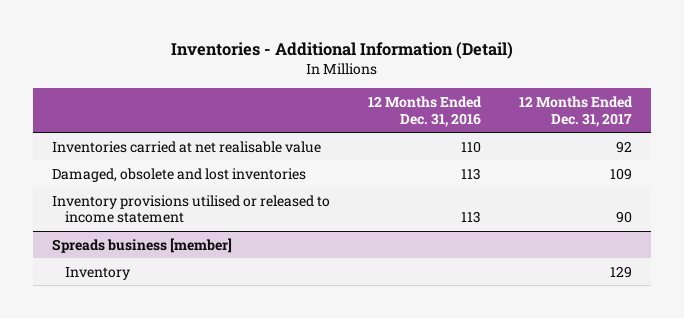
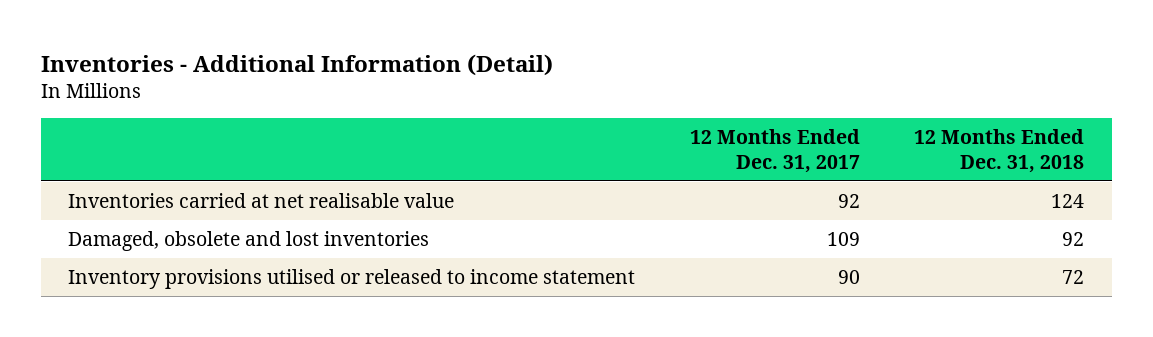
[368,96,483,127] 12 Months Ended Dec. 31, 2016 -> none
none -> [914,128,1085,173] 12 Months Ended Dec. 31, 2018
[51,237,232,253] Spreads business [member] -> none
[64,266,130,280] Inventory -> none

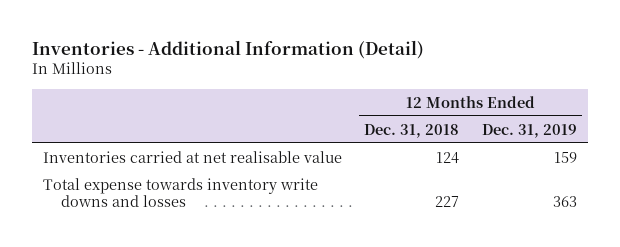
[689,128,860,173] 12 Months Ended Dec. 31, 2017 -> none
none -> [481,123,577,138] Dec. 31, 2019
[68,231,430,252] Damaged, obsolete and lost inventories -> none
[68,269,636,290] Inventory provisions utilised or released to income statement -> none
none -> [42,177,318,208] Total expense towards inventory write downs and losses

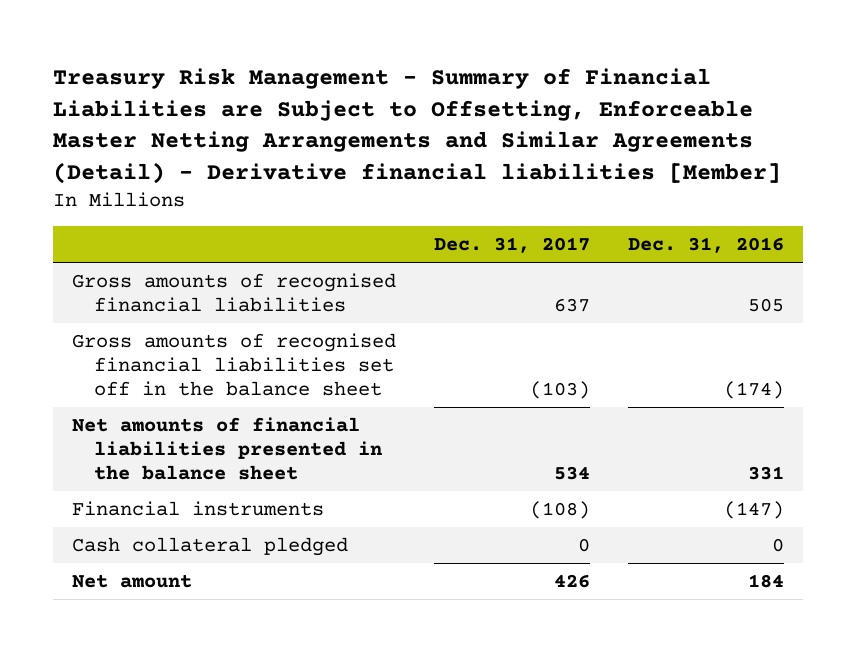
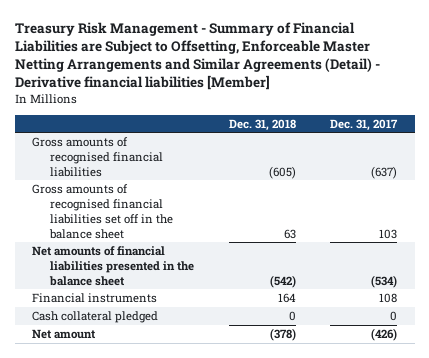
[628,237,785,254] Dec. 31, 2016 -> none
none -> [228,118,296,131] Dec. 31, 2018
[554,298,591,313] 637 -> [371,165,398,179] (637)
[530,381,591,400] (103) -> [379,228,398,239] 103
[554,466,591,481] 534 -> [371,274,398,288] (534)
[530,500,591,519] (108) -> [379,293,398,304] 108
[554,573,591,588] 426 -> [371,328,398,342] (426)

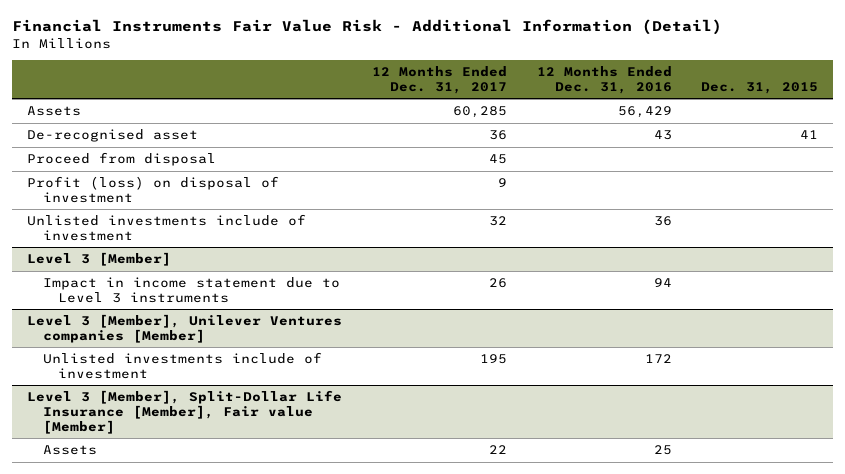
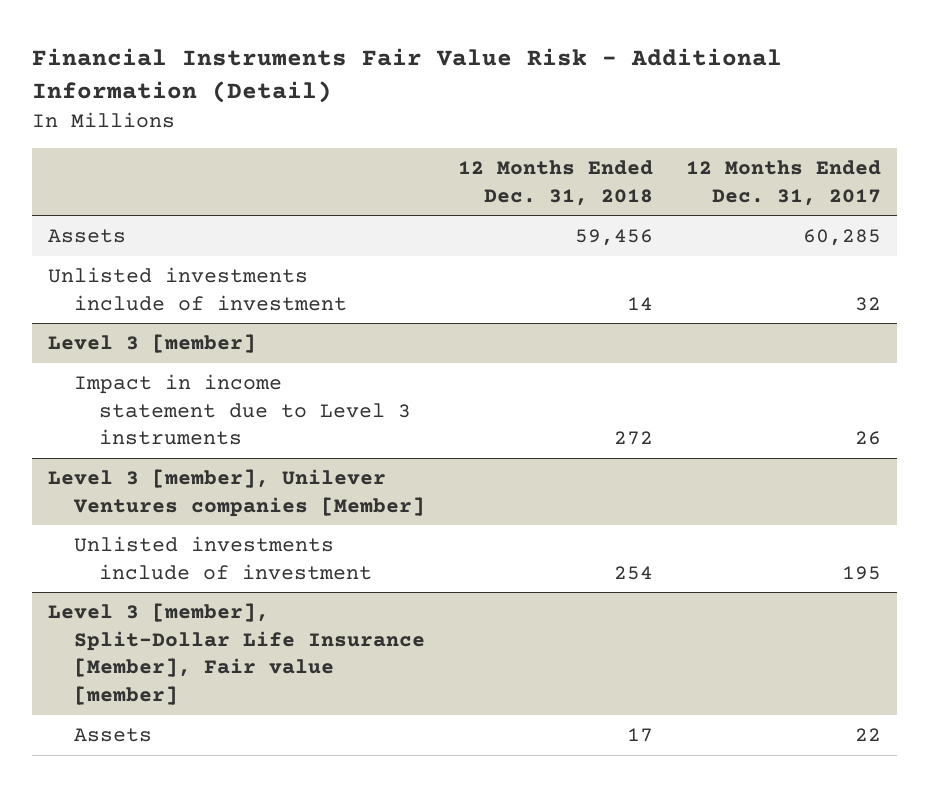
[536,66,672,95] 12 Months Ended Dec. 31, 2016 -> none
[701,82,819,95] Dec. 31, 2015 -> none
none -> [457,160,653,206] 12 Months Ended Dec. 31, 2018
[26,129,198,143] De-recognised asset -> none
[26,152,216,167] Proceed from disposal -> none
[26,176,279,203] Profit (loss) on disposal of investment -> none
[26,252,171,267] Level 3 [Member] -> [48,333,257,353] Level 3 [member]
[26,314,342,343] Level 3 [Member], Unilever Ventures companies [Member] -> [48,468,425,517] Level 3 [member], Unilever Ventures companies [Member]
[26,390,342,434] Level 3 [Member], Split-Dollar Life Insurance [Member], Fair value [Member] -> [48,602,425,706] Level 3 [member], Split-Dollar Life Insurance [Member], Fair value [member]

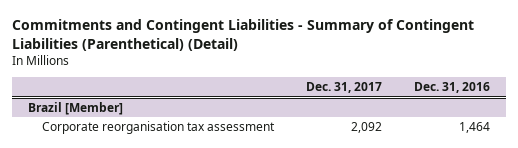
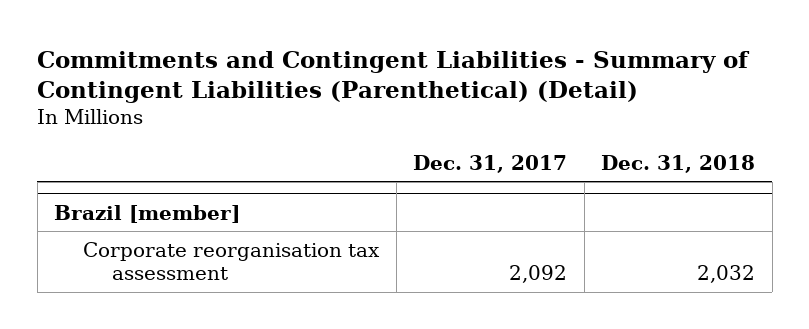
[414,82,491,94] Dec. 31, 2016 -> none
none -> [601,154,756,173] Dec. 31, 2018
[27,102,123,116] Brazil [Member] -> [54,204,241,223] Brazil [member]

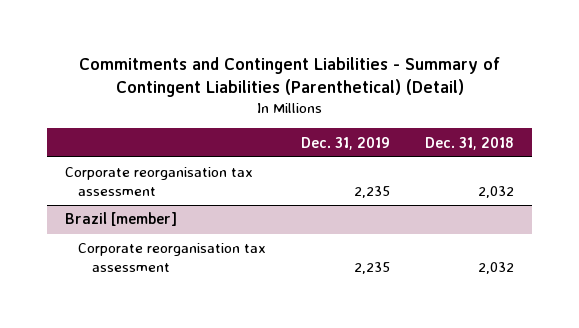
[413,154,568,173] Dec. 31, 2017 -> none
none -> [301,136,391,150] Dec. 31, 2019
none -> [64,167,253,196] Corporate reorganisation tax assessment

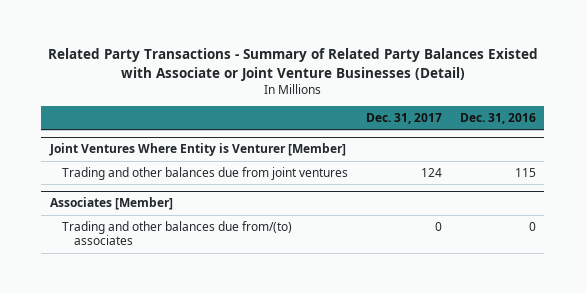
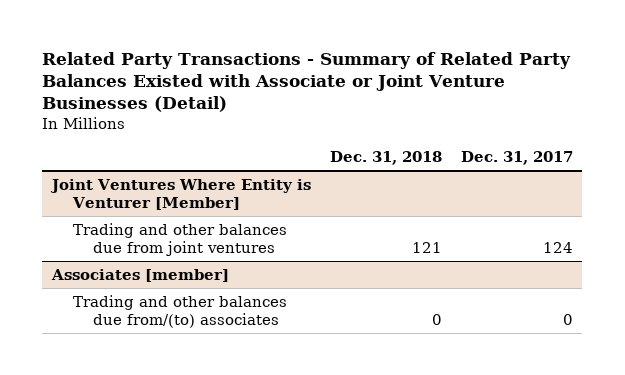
[459,112,536,124] Dec. 31, 2016 -> none
none -> [329,150,442,165] Dec. 31, 2018
[49,197,173,211] Associates [Member] -> [50,268,229,282] Associates [member]

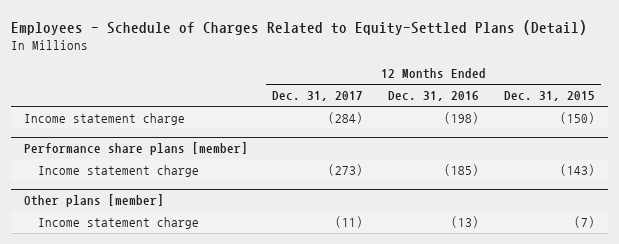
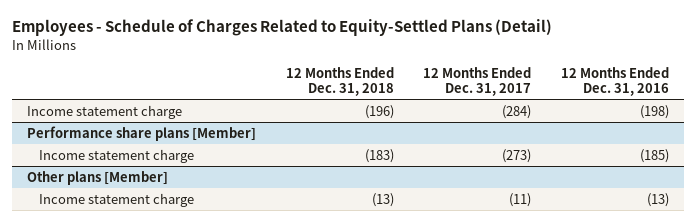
[504,91,596,102] Dec. 31, 2015 -> none
none -> [285,67,394,97] 12 Months Ended Dec. 31, 2018
[23,142,248,156] Performance share plans [member] -> [26,125,256,141] Performance share plans [Member]
[23,194,164,208] Other plans [member] -> [26,170,168,185] Other plans [Member]

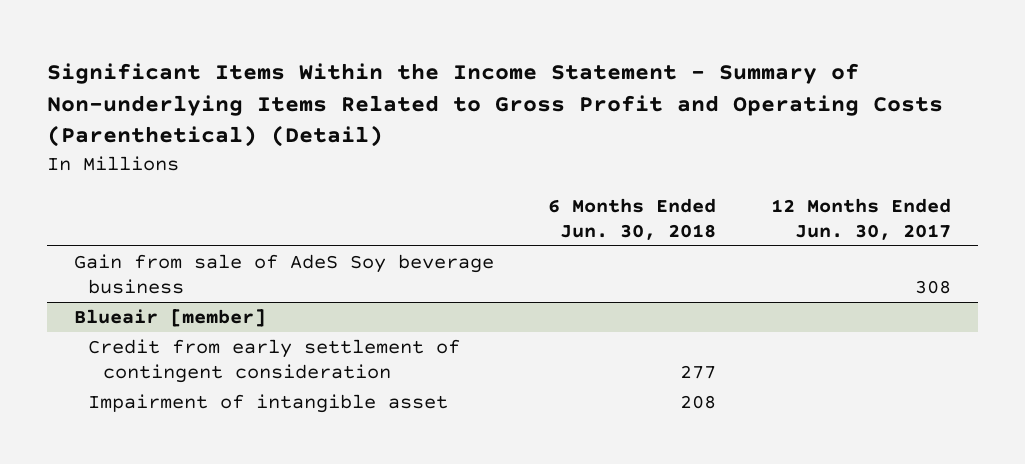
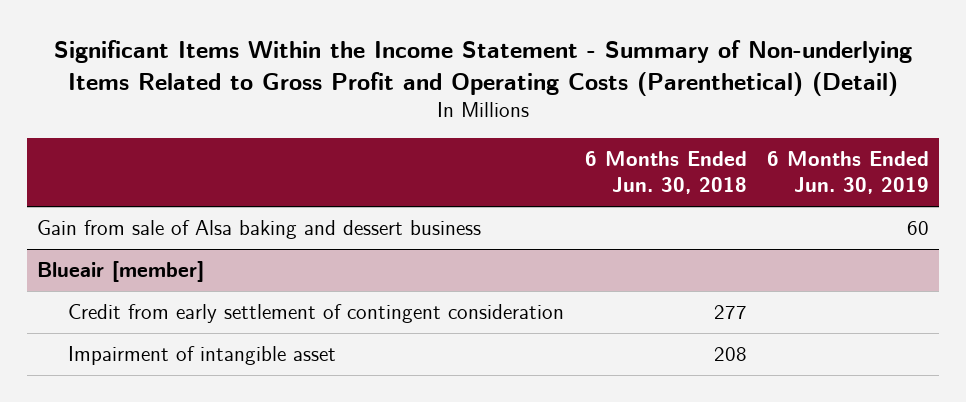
[770,197,951,240] 12 Months Ended Jun. 30, 2017 -> none
none -> [767,151,930,195] 6 Months Ended Jun. 30, 2019
[74,254,495,295] Gain from sale of AdeS Soy beverage business -> [37,220,482,240] Gain from sale of Alsa baking and dessert business

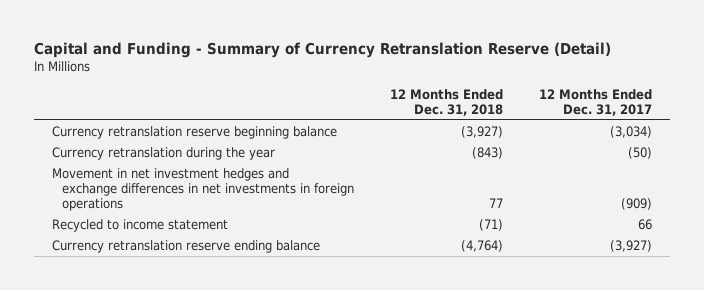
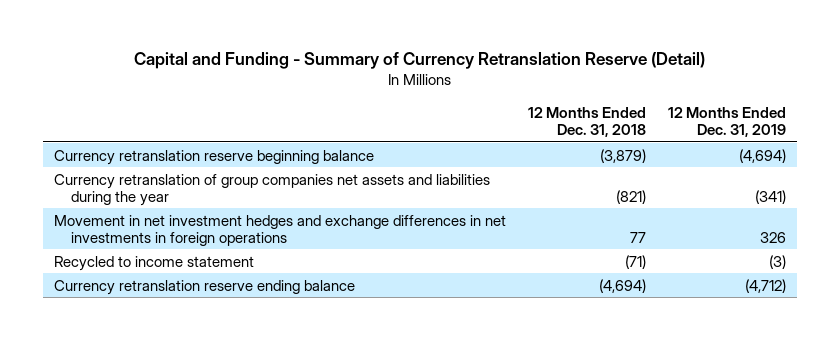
[538,89,652,117] 12 Months Ended Dec. 31, 2017 -> none
none -> [667,106,786,137] 12 Months Ended Dec. 31, 2019
[460,125,503,138] (3,927) -> [599,148,646,163] (3,879)
[52,146,276,160] Currency retranslation during the year -> [53,173,490,206] Currency retranslation of group companies net assets and liabilities during the year
[471,146,503,159] (843) -> [615,189,646,204] (821)
[460,239,503,252] (4,764) -> [598,278,646,293] (4,694)

